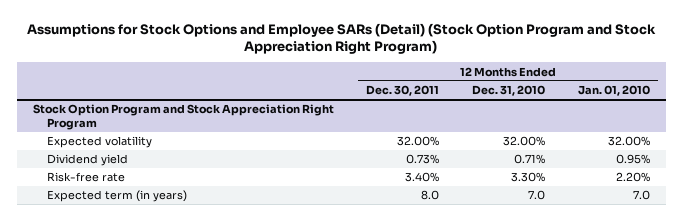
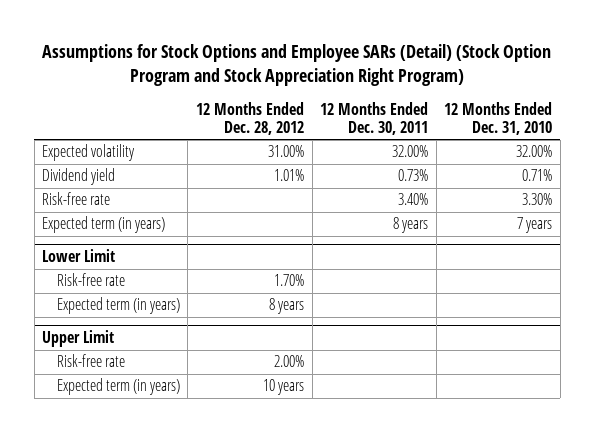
[577,85,650,97] Jan. 01, 2010 -> none
none -> [195,102,304,135] 12 Months Ended Dec. 28, 2012
[32,104,334,130] Stock Option Program and Stock Appreciation Right Program -> none
[421,190,440,201] 8.0 -> [393,217,429,234] 8 years
[528,190,546,201] 7.0 -> [517,217,553,234] 7 years
none -> [42,249,116,263] Lower Limit
none -> [56,273,125,287] Risk-free rate
none -> [56,297,180,315] Expected term (in years)
none -> [42,330,115,348] Upper Limit
none -> [56,354,125,368] Risk-free rate
none -> [56,378,180,396] Expected term (in years)

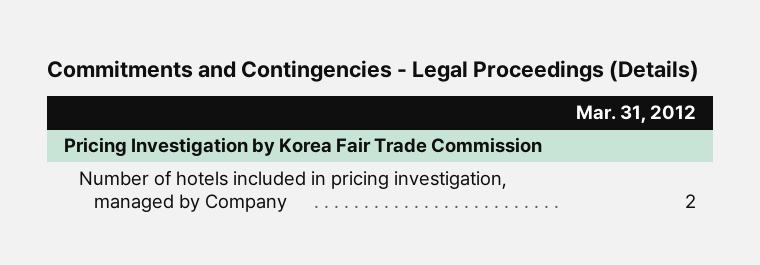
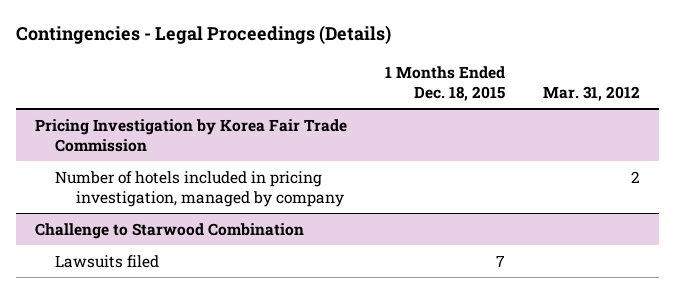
[47,59,700,82] Commitments and Contingencies - Legal Proceedings (Details) -> [16,25,392,45] Contingencies - Legal Proceedings (Details)
none -> [385,65,506,101] 1 Months Ended Dec. 18, 2015
[79,170,508,212] Number of hotels included in pricing investigation, managed by Company -> [55,170,344,207] Number of hotels included in pricing investigation, managed by company
none -> [35,222,305,239] Challenge to Starwood Combination
none -> [55,254,160,268] Lawsuits filed

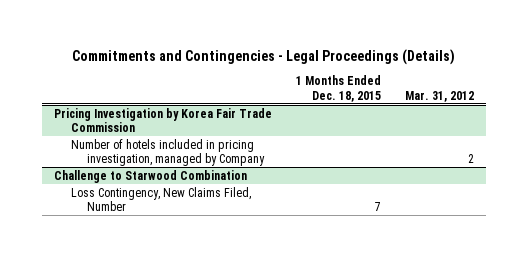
[16,25,392,45] Contingencies - Legal Proceedings (Details) -> [71,48,455,65] Commitments and Contingencies - Legal Proceedings (Details)
[55,170,344,207] Number of hotels included in pricing investigation, managed by company -> [70,138,266,167] Number of hotels included in pricing investigation, managed by Company
[55,254,160,268] Lawsuits filed -> [70,186,251,212] Loss Contingency, New Claims Filed, Number

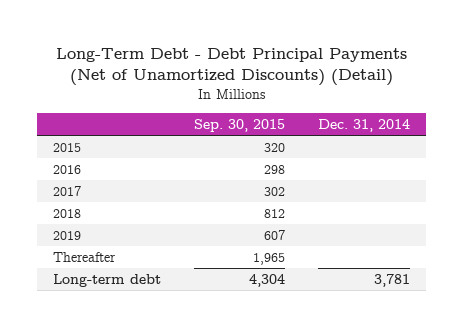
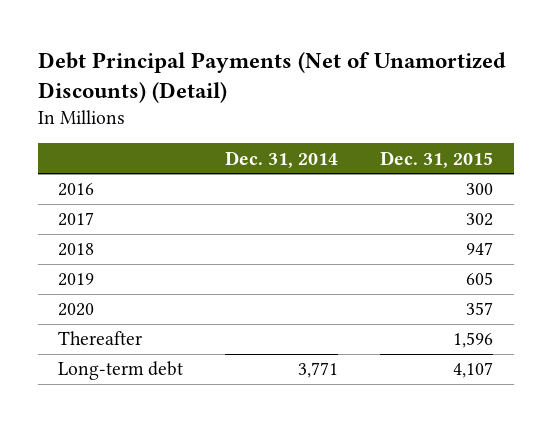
[55,47,407,87] Long-Term Debt - Debt Principal Payments (Net of Unamortized Discounts) (Detail) -> [37,51,506,103] Debt Principal Payments (Net of Unamortized Discounts) (Detail)
[194,118,286,132] Sep. 30, 2015 -> none
none -> [380,150,494,168] Dec. 31, 2015
[53,142,82,152] 2015 -> none
none -> [58,303,95,317] 2020
[373,273,410,287] 3,781 -> [298,362,339,379] 3,771

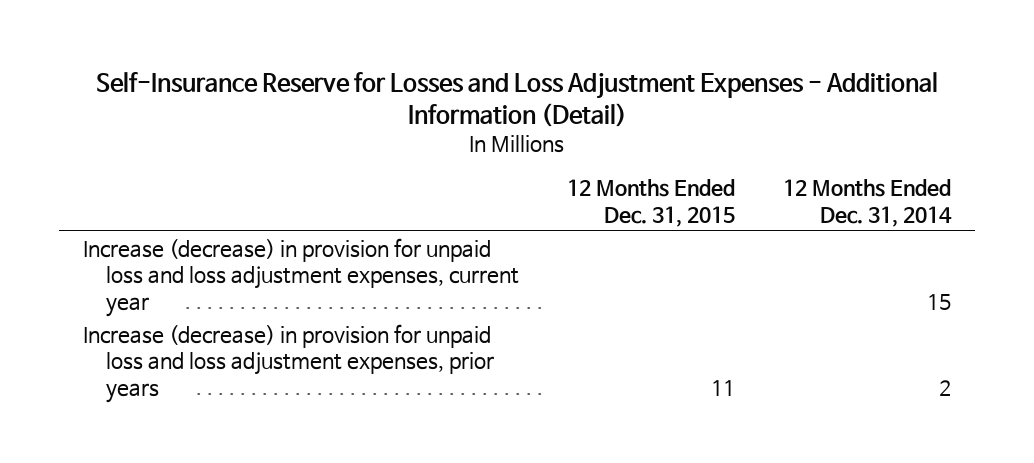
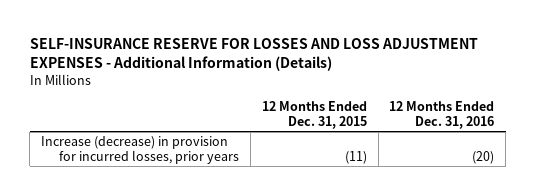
[96,72,939,128] Self-Insurance Reserve for Losses and Loss Adjustment Expenses - Additional Information (Detail) -> [29,37,478,72] SELF-INSURANCE RESERVE FOR LOSSES AND LOSS ADJUSTMENT EXPENSES - Additional Information (Details)
[782,179,952,227] 12 Months Ended Dec. 31, 2014 -> none
none -> [389,101,495,129] 12 Months Ended Dec. 31, 2016
[83,237,520,318] Increase (decrease) in provision for unpaid loss and loss adjustment expenses, current year -> none
[83,323,495,404] Increase (decrease) in provision for unpaid loss and loss adjustment expenses, prior years -> [41,136,240,164] Increase (decrease) in provision for incurred losses, prior years
[711,380,736,397] 11 -> [344,150,367,164] (11)

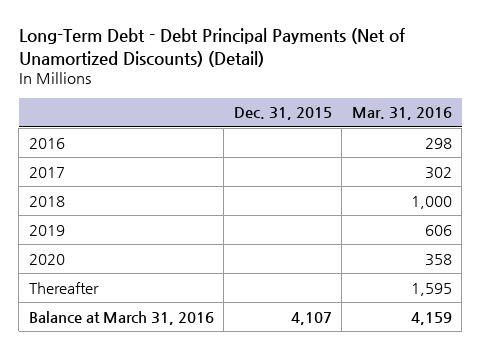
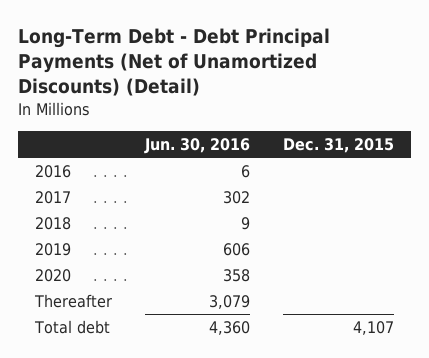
[351,107,452,121] Mar. 31, 2016 -> none
none -> [144,138,251,155] Jun. 30, 2016
[28,310,214,325] Balance at March 31, 2016 -> [33,319,110,334] Total debt

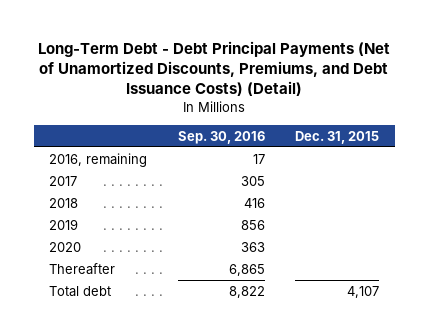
[18,28,331,97] Long-Term Debt - Debt Principal Payments (Net of Unamortized Discounts) (Detail) -> [38,41,391,97] Long-Term Debt - Debt Principal Payments (Net of Unamortized Discounts, Premiums, and Debt Issuance Costs) (Detail)
[144,138,251,155] Jun. 30, 2016 -> none
none -> [177,130,265,144] Sep. 30, 2016
[34,164,71,178] 2016 -> [49,152,148,167] 2016, remaining

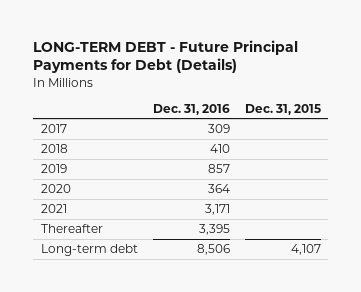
[38,41,391,97] Long-Term Debt - Debt Principal Payments (Net of Unamortized Discounts, Premiums, and Debt Issuance Costs) (Detail) -> [33,39,299,74] LONG-TERM DEBT - Future Principal Payments for Debt (Details)
[177,130,265,144] Sep. 30, 2016 -> none
none -> [152,103,230,115] Dec. 31, 2016
[49,152,148,167] 2016, remaining -> none
none -> [40,204,67,214] 2021
[49,285,112,297] Total debt -> [40,244,138,257] Long-term debt

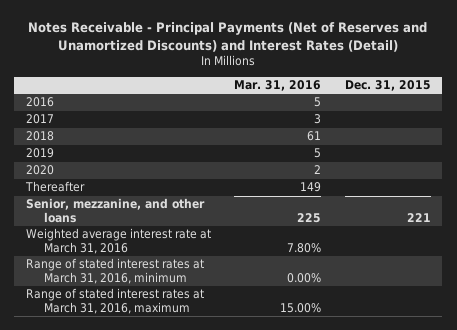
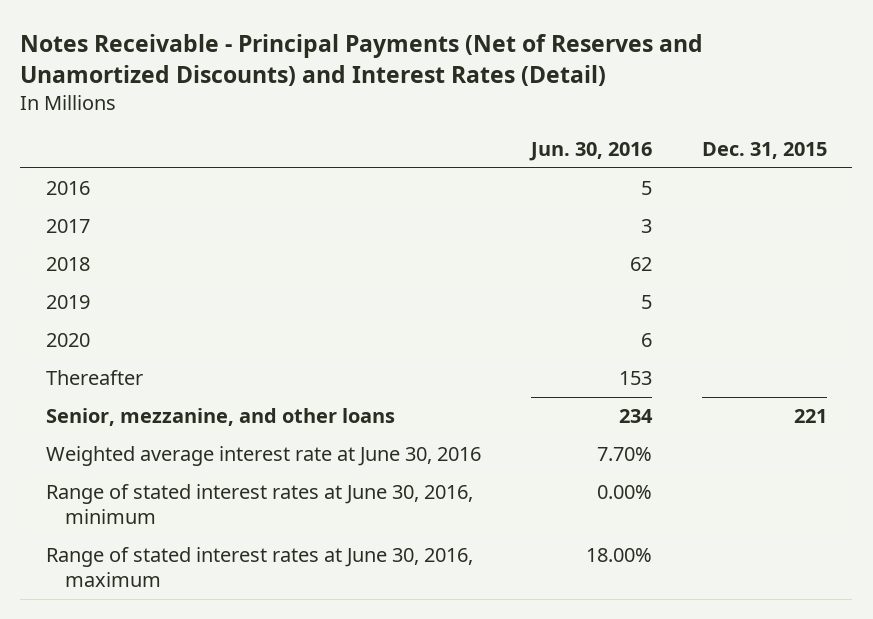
[234,80,322,92] Mar. 31, 2016 -> none
none -> [528,142,652,162] Jun. 30, 2016
[26,228,212,254] Weighted average interest rate at March 31, 2016 -> [45,446,481,467] Weighted average interest rate at June 30, 2016
[26,258,205,284] Range of stated interest rates at March 31, 2016, minimum -> [45,484,473,524] Range of stated interest rates at June 30, 2016, minimum
[26,288,205,314] Range of stated interest rates at March 31, 2016, maximum -> [45,547,473,587] Range of stated interest rates at June 30, 2016, maximum

